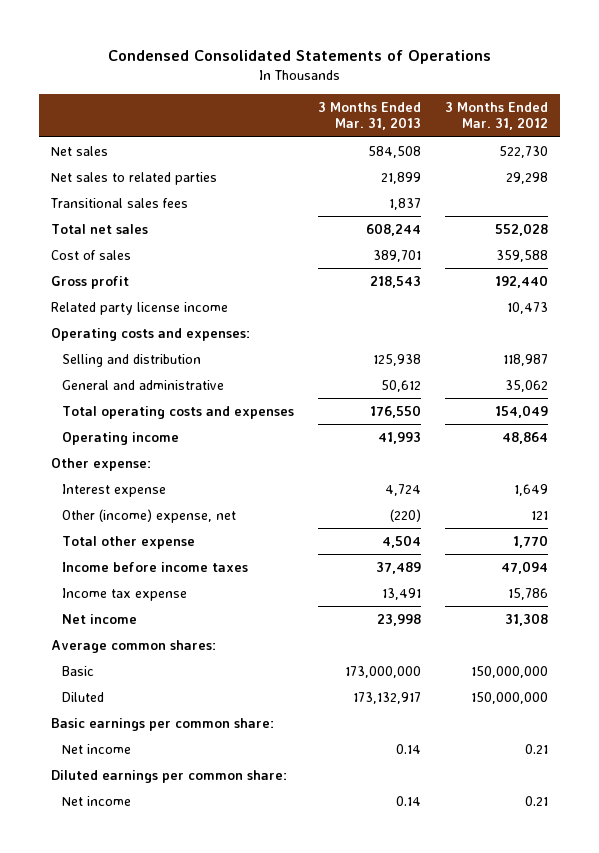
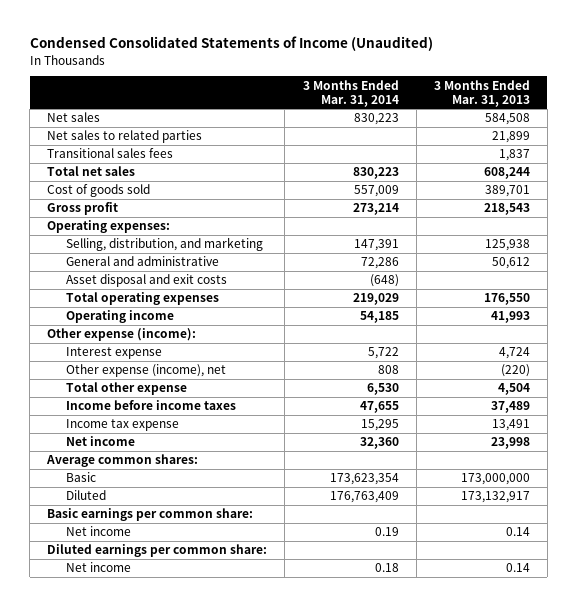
[107,49,491,64] Condensed Consolidated Statements of Operations -> [29,36,433,52] Condensed Consolidated Statements of Income (Unaudited)
[445,101,549,131] 3 Months Ended Mar. 31, 2012 -> none
none -> [302,79,399,107] 3 Months Ended Mar. 31, 2014
[51,249,132,260] Cost of sales -> [47,184,151,198] Cost of goods sold
[51,301,229,315] Related party license income -> none
[51,327,251,341] Operating costs and expenses: -> [47,220,171,234] Operating expenses:
[61,353,201,367] Selling and distribution -> [65,237,263,252] Selling, distribution, and marketing
none -> [65,274,227,288] Asset disposal and exit costs
[61,405,294,419] Total operating costs and expenses -> [65,292,219,306] Total operating expenses
[51,457,152,471] Other expense: -> [47,328,197,342] Other expense (income):
[61,508,236,523] Other (income) expense, net -> [65,364,226,378] Other expense (income), net

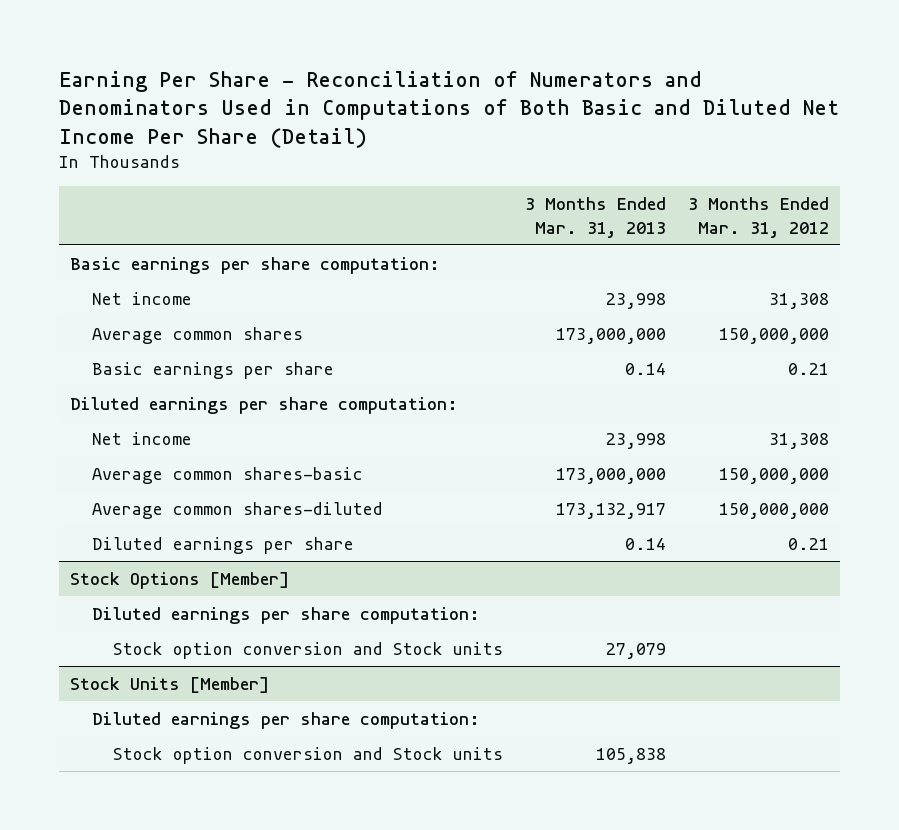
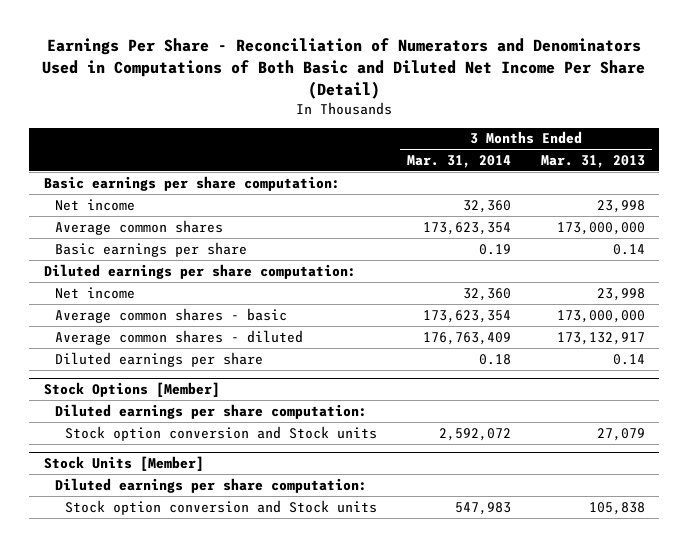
[58,71,839,148] Earning Per Share - Reconciliation of Numerators and Denominators Used in Computations of Both Basic and Diluted Net Income Per Share (Detail) -> [42,37,646,99] Earnings Per Share - Reconciliation of Numerators and Denominators Used in Computations of Both Basic and Diluted Net Income Per Share (Detail)
[688,197,830,238] 3 Months Ended Mar. 31, 2012 -> none
none -> [407,155,512,169] Mar. 31, 2014
[91,466,363,484] Average common shares-basic -> [54,307,287,323] Average common shares - basic
[91,501,383,519] Average common shares-diluted -> [54,329,303,345] Average common shares - diluted

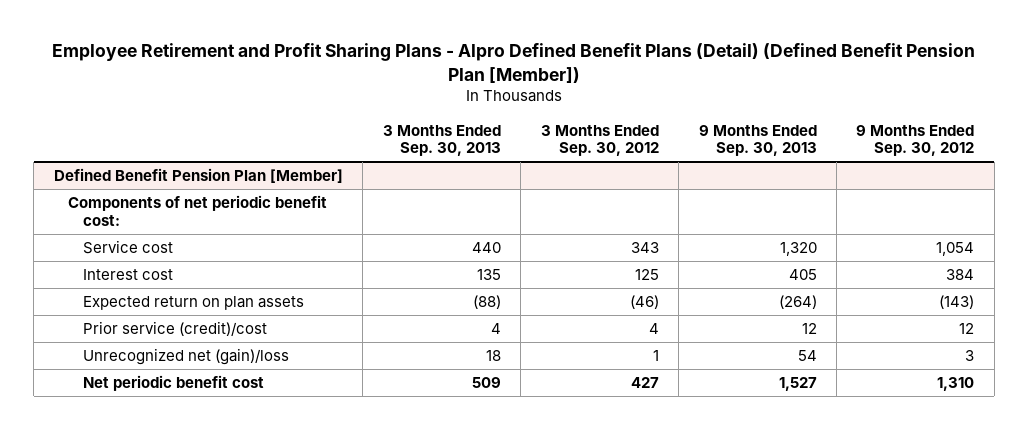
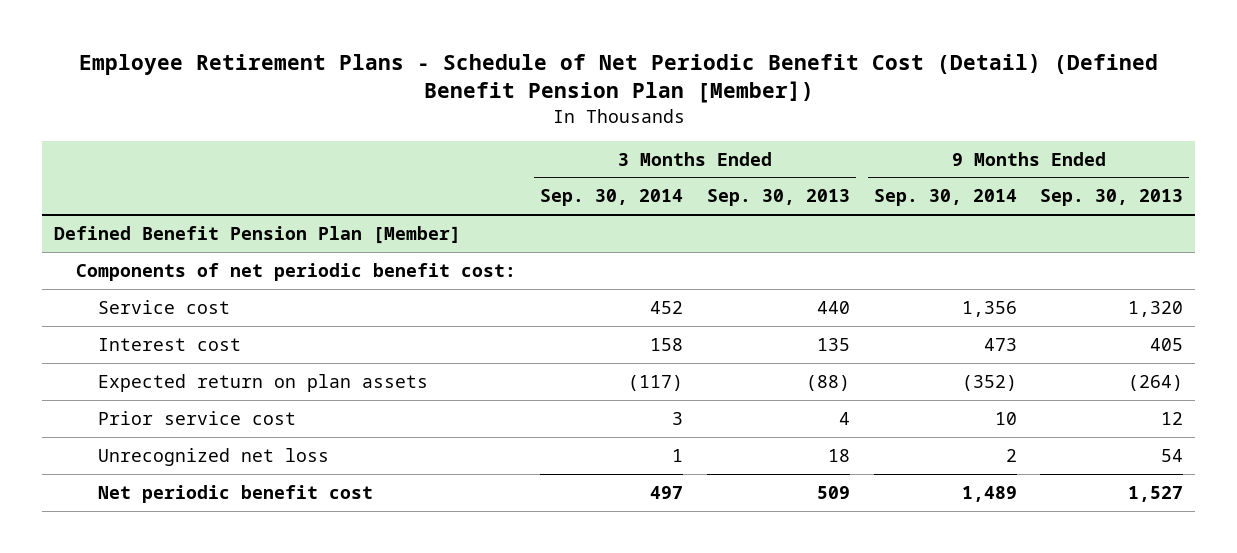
[52,43,976,83] Employee Retirement and Profit Sharing Plans - Alpro Defined Benefit Plans (Detail) (Defined Benefit Pension Plan [Member]) -> [78,53,1158,104] Employee Retirement Plans - Schedule of Net Periodic Benefit Cost (Detail) (Defined Benefit Pension Plan [Member])
[540,124,659,156] 3 Months Ended Sep. 30, 2012 -> none
[856,124,975,156] 9 Months Ended Sep. 30, 2012 -> none
none -> [539,189,683,207] Sep. 30, 2014
none -> [873,189,1017,207] Sep. 30, 2014
[82,321,267,337] Prior service (credit)/cost -> [98,410,297,425] Prior service cost
[82,348,289,366] Unrecognized net (gain)/loss -> [98,447,330,466] Unrecognized net loss

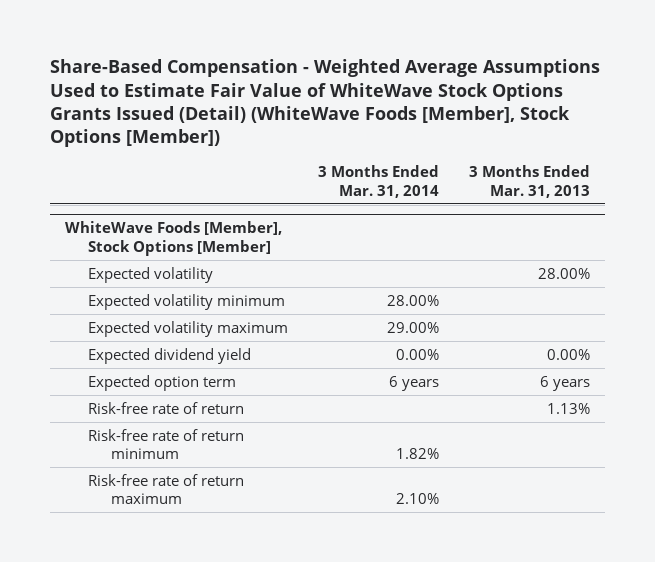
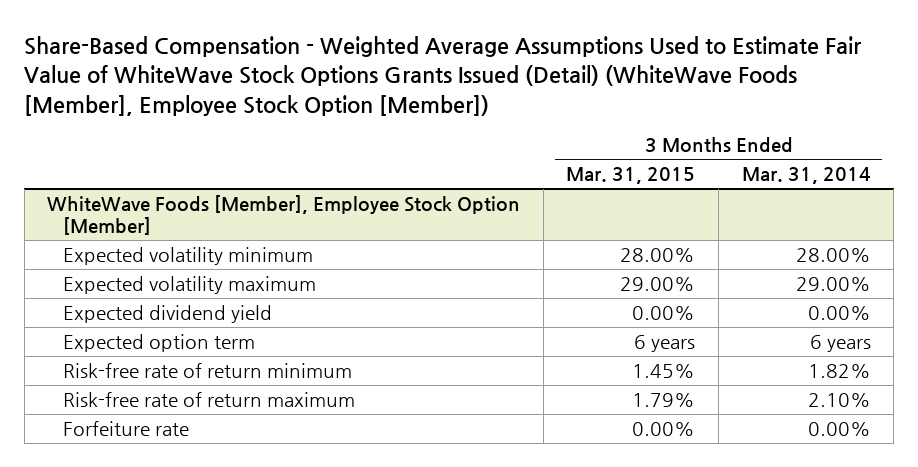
[49,59,600,148] Share-Based Compensation - Weighted Average Assumptions Used to Estimate Fair Value of WhiteWave Stock Options Grants Issued (Detail) (WhiteWave Foods [Member], Stock Options [Member]) -> [24,36,863,116] Share-Based Compensation - Weighted Average Assumptions Used to Estimate Fair Value of WhiteWave Stock Options Grants Issued (Detail) (WhiteWave Foods [Member], Employee Stock Option [Member])
[469,165,591,198] 3 Months Ended Mar. 31, 2013 -> none
none -> [566,167,696,185] Mar. 31, 2015
[87,266,213,283] Expected volatility -> none
[64,221,282,256] WhiteWave Foods [Member], Stock Options [Member] -> [47,195,521,236] WhiteWave Foods [Member], Employee Stock Option [Member]
[87,401,244,414] Risk-free rate of return -> none
none -> [62,421,189,437] Forfeiture rate

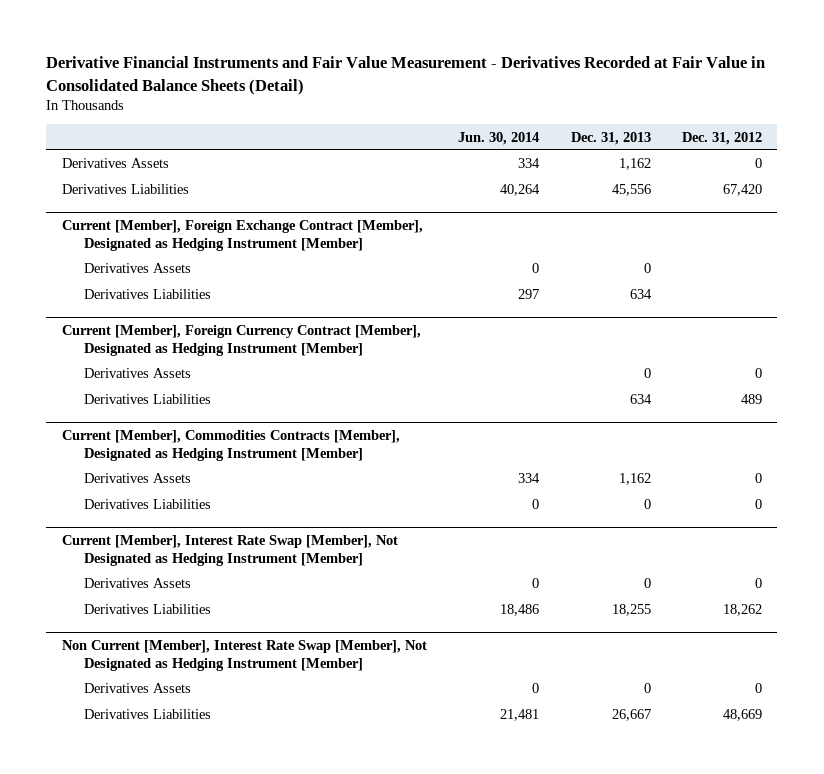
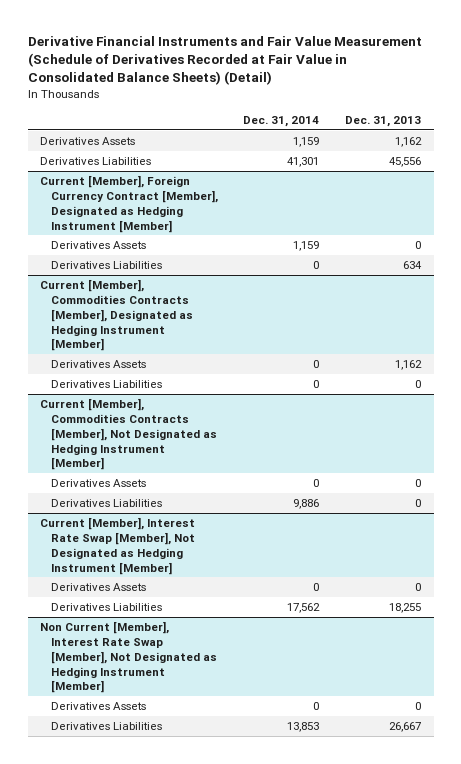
[46,56,766,95] Derivative Financial Instruments and Fair Value Measurement - Derivatives Recorded at Fair Value in Consolidated Balance Sheets (Detail) -> [27,35,422,86] Derivative Financial Instruments and Fair Value Measurement (Schedule of Derivatives Recorded at Fair Value in Consolidated Balance Sheets) (Detail)
[458,131,540,145] Jun. 30, 2014 -> none
[681,131,762,145] Dec. 31, 2012 -> none
none -> [243,115,320,127] Dec. 31, 2014
[61,219,423,252] Current [Member], Foreign Exchange Contract [Member], Designated as Hedging Instrument [Member] -> none
[83,263,191,274] Derivatives Assets -> none
[83,289,211,300] Derivatives Liabilities -> none
none -> [40,398,217,471] Current [Member], Commodities Contracts [Member], Not Designated as Hedging Instrument [Member]
none -> [50,479,146,488] Derivatives Assets
none -> [50,499,162,508] Derivatives Liabilities

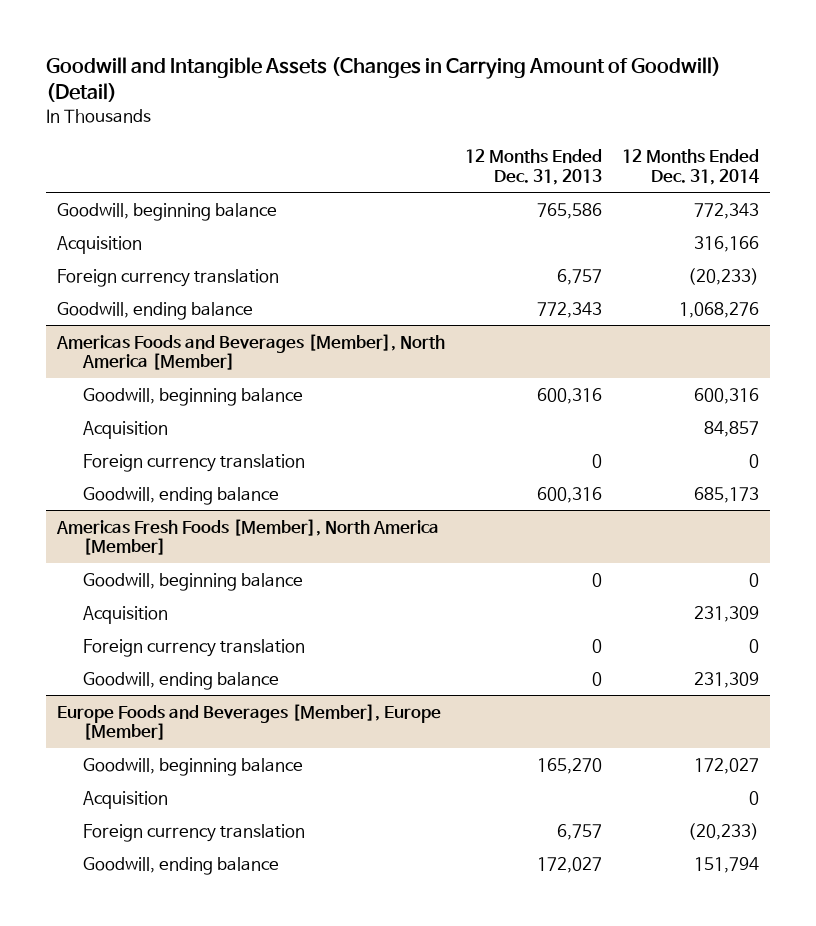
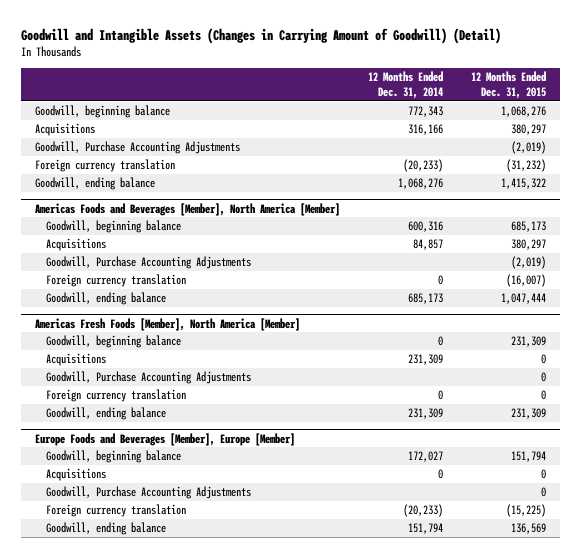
[465,148,603,185] 12 Months Ended Dec. 31, 2013 -> none
none -> [471,71,547,99] 12 Months Ended Dec. 31, 2015
[56,235,142,254] Acquisition -> [34,123,95,137] Acquisitions
none -> [34,141,240,155] Goodwill, Purchase Accounting Adjustments
[82,420,168,439] Acquisition -> [46,238,107,252] Acquisitions
none -> [46,256,252,270] Goodwill, Purchase Accounting Adjustments
[82,605,168,624] Acquisition -> [46,353,107,367] Acquisitions
none -> [46,371,252,385] Goodwill, Purchase Accounting Adjustments
[82,790,168,809] Acquisition -> [46,468,107,482] Acquisitions
none -> [46,486,252,500] Goodwill, Purchase Accounting Adjustments

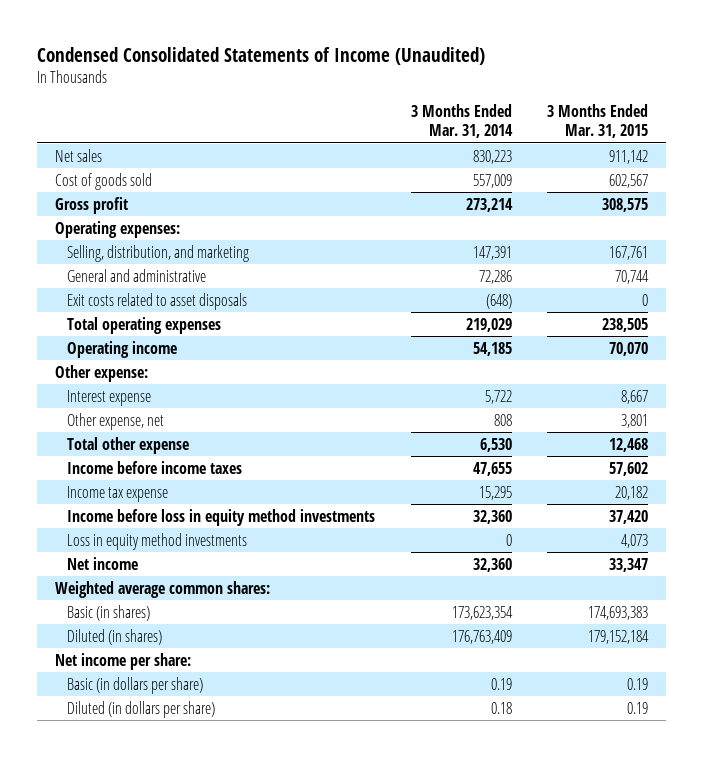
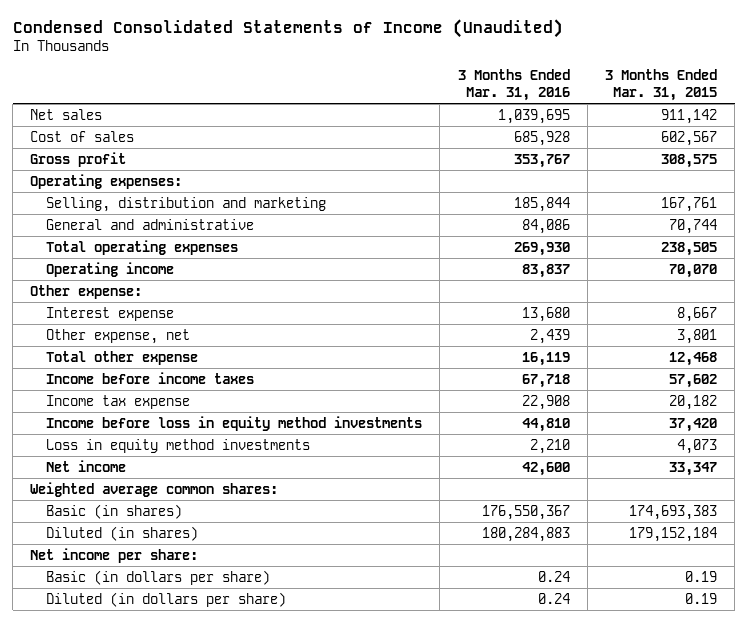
[410,103,513,139] 3 Months Ended Mar. 31, 2014 -> none
none -> [457,69,570,101] 3 Months Ended Mar. 31, 2016
[54,172,152,190] Cost of goods sold -> [30,130,135,142] Cost of sales
[66,244,249,262] Selling, distribution, and marketing -> [46,196,327,212] Selling, distribution and marketing
[66,292,247,310] Exit costs related to asset disposals -> none

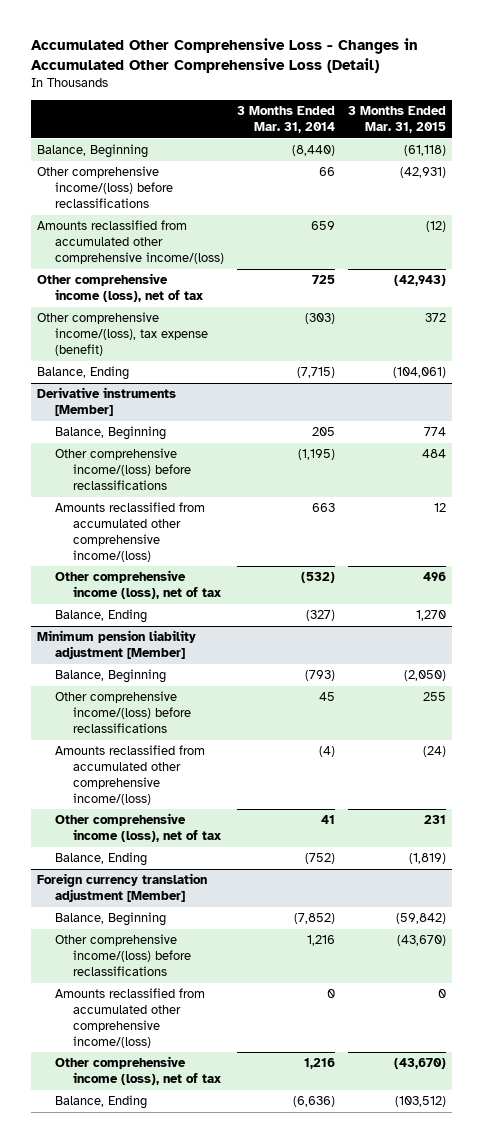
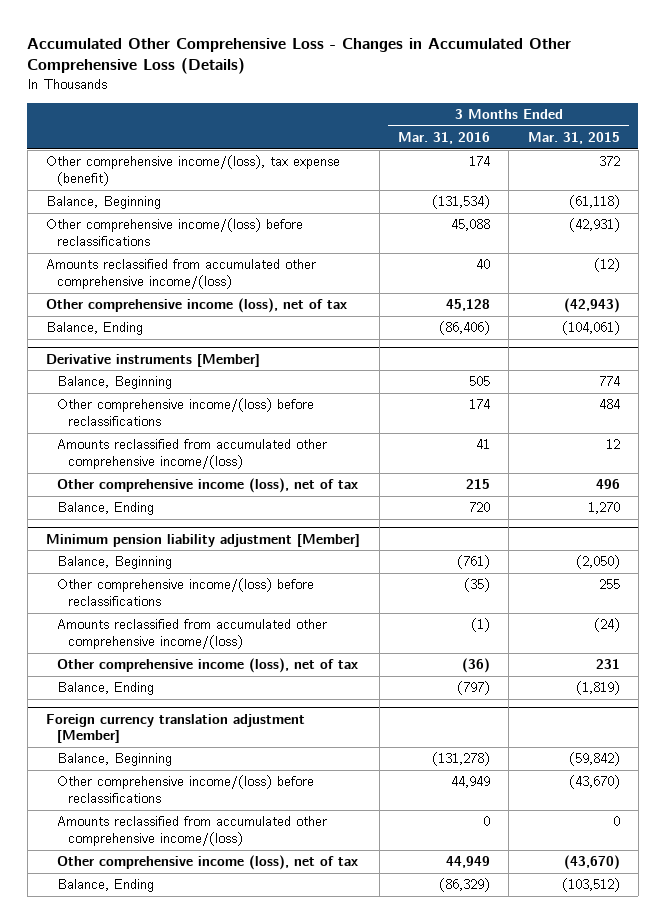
[30,38,418,74] Accumulated Other Comprehensive Loss - Changes in Accumulated Other Comprehensive Loss (Detail) -> [27,37,572,75] Accumulated Other Comprehensive Loss - Changes in Accumulated Other Comprehensive Loss (Details)
[237,106,336,134] 3 Months Ended Mar. 31, 2014 -> none
none -> [397,131,490,144] Mar. 31, 2016
[37,312,209,357] Other comprehensive income/(loss), tax expense (benefit) -> [46,155,341,187] Other comprehensive income/(loss), tax expense (benefit)

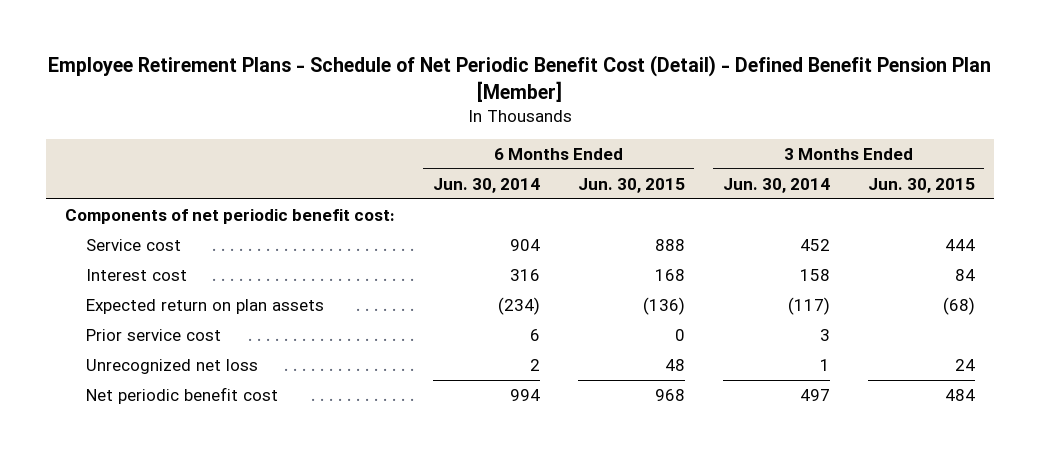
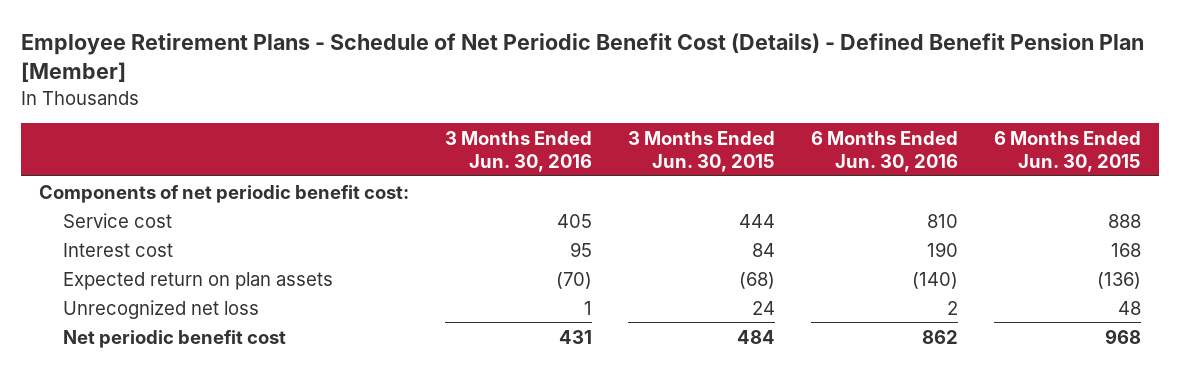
[47,55,991,102] Employee Retirement Plans - Schedule of Net Periodic Benefit Cost (Detail) - Defined Benefit Pension Plan [Member] -> [21,33,1145,83] Employee Retirement Plans - Schedule of Net Periodic Benefit Cost (Details) - Defined Benefit Pension Plan [Member]
[432,177,540,193] Jun. 30, 2014 -> none
[722,177,830,193] Jun. 30, 2014 -> none
none -> [445,130,593,172] 3 Months Ended Jun. 30, 2016
none -> [811,130,959,172] 6 Months Ended Jun. 30, 2016
[86,329,222,342] Prior service cost -> none

